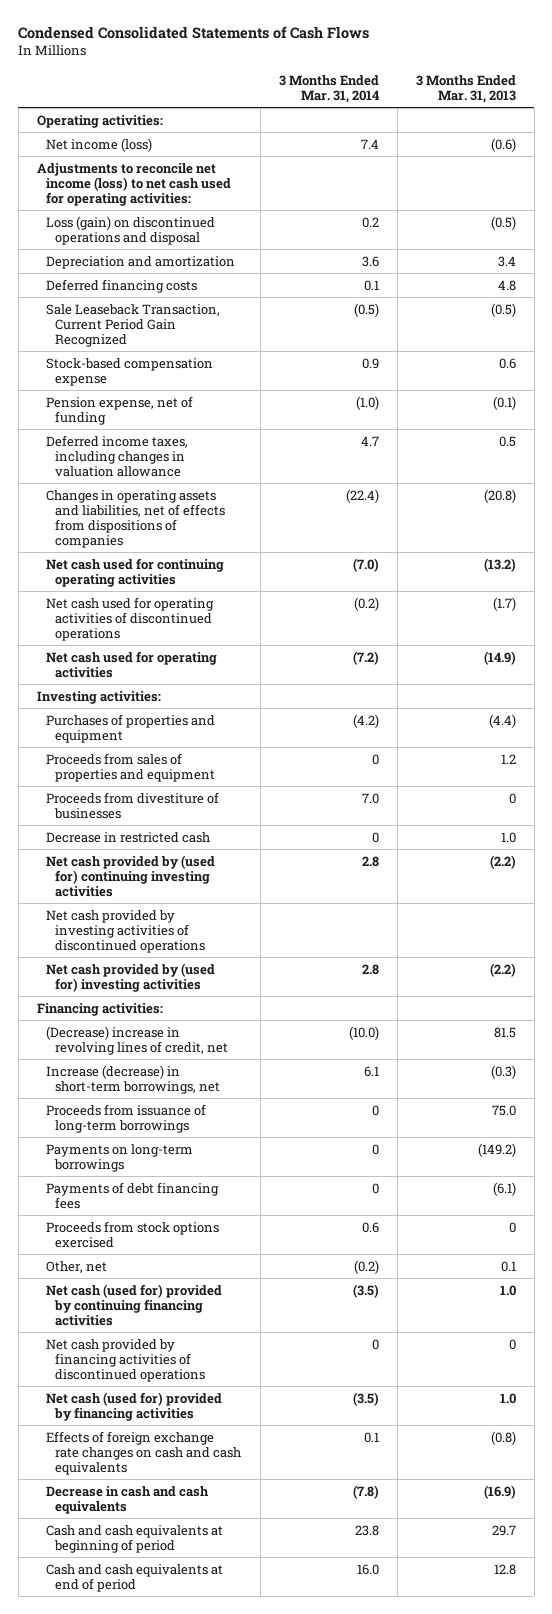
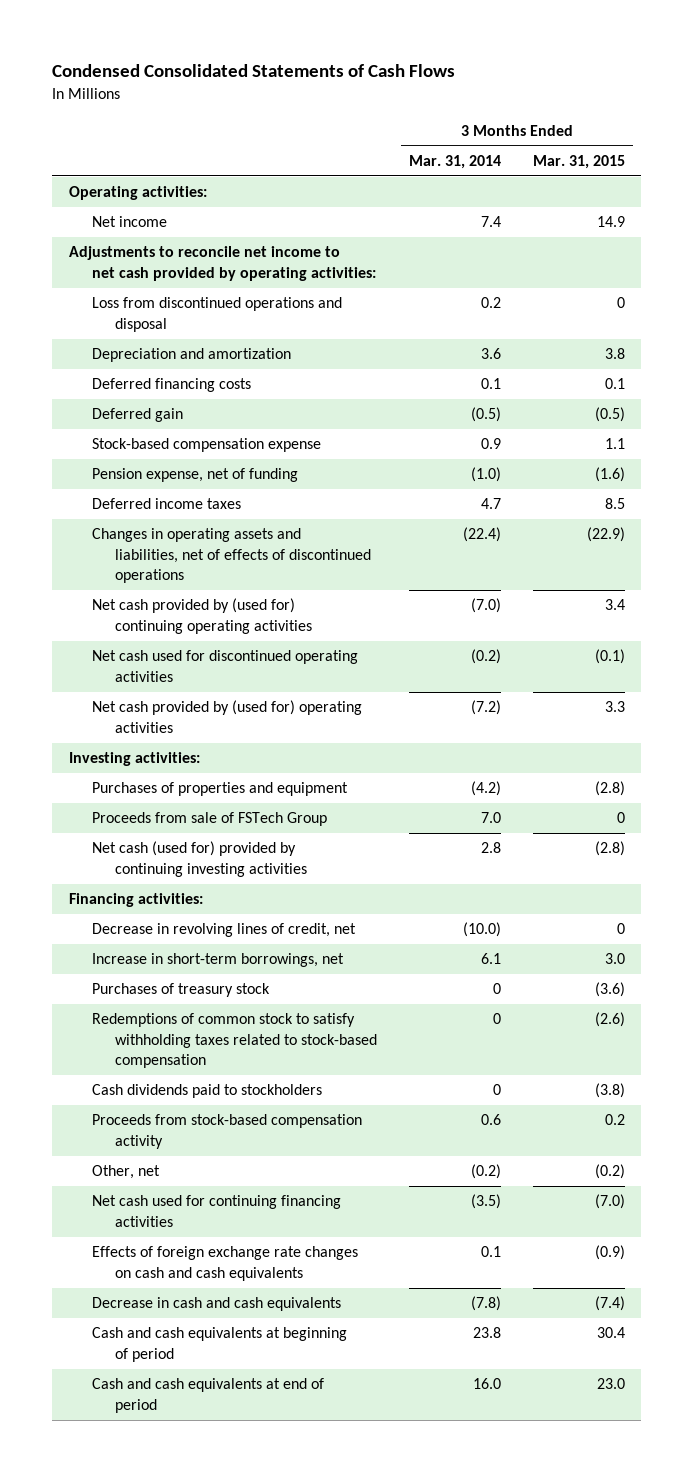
[415,74,516,103] 3 Months Ended Mar. 31, 2013 -> none
none -> [533,154,626,169] Mar. 31, 2015
[46,137,153,152] Net income (loss) -> [91,216,167,228] Net income
[36,162,232,206] Adjustments to reconcile net income (loss) to net cash used for operating activities: -> [68,246,376,281] Adjustments to reconcile net income to net cash provided by operating activities:
[46,215,216,245] Loss (gain) on discontinued operations and disposal -> [91,297,342,332] Loss from discontinued operations and disposal
[46,303,221,347] Sale Leaseback Transaction, Current Period Gain Recognized -> [91,408,183,423] Deferred gain
[46,434,189,477] Deferred income taxes, including changes in valuation allowance -> [91,498,241,510] Deferred income taxes
[46,489,226,548] Changes in operating assets and liabilities, net of effects from dispositions of companies -> [91,528,371,584] Changes in operating assets and liabilities, net of effects of discontinued operations
[46,557,225,587] Net cash used for continuing operating activities -> [91,598,312,634] Net cash provided by (used for) continuing operating activities
[46,596,215,641] Net cash used for operating activities of discontinued operations -> [91,650,358,682] Net cash used for discontinued operating activities
[46,650,218,678] Net cash used for operating activities -> [91,700,362,733] Net cash provided by (used for) operating activities
[46,752,216,782] Proceeds from sales of properties and equipment -> none
[46,831,211,843] Decrease in restricted cash -> none
[46,909,206,953] Net cash provided by investing activities of discontinued operations -> none
[46,962,216,992] Net cash provided by (used for) investing activities -> none
[46,791,220,819] Proceeds from divestiture of businesses -> [91,812,327,827] Proceeds from sale of FSTech Group
[46,854,216,897] Net cash provided by (used for) continuing investing activities -> [91,841,307,877] Net cash (used for) provided by continuing investing activities
[46,1103,207,1133] Proceeds from issuance of long-term borrowings -> none
[46,1143,194,1172] Payments on long-term borrowings -> none
[46,1181,220,1209] Payments of debt financing fees -> none
[46,1025,229,1055] (Decrease) increase in revolving lines of credit, net -> [91,923,356,938] Decrease in revolving lines of credit, net
[46,1064,221,1094] Increase (decrease) in short-term borrowings, net -> [91,953,344,968] Increase in short-term borrowings, net
none -> [91,983,270,998] Purchases of treasury stock
none -> [91,1013,377,1069] Redemptions of common stock to satisfy withholding taxes related to stock-based compensation
none -> [91,1084,322,1099] Cash dividends paid to stockholders
[46,1220,220,1248] Proceeds from stock options exercised -> [91,1114,362,1149] Proceeds from stock-based compensation activity
[46,1338,206,1382] Net cash provided by financing activities of discontinued operations -> none
[46,1391,223,1421] Net cash (used for) provided by financing activities -> none
[46,1283,223,1326] Net cash (used for) provided by continuing financing activities -> [91,1195,341,1227] Net cash used for continuing financing activities

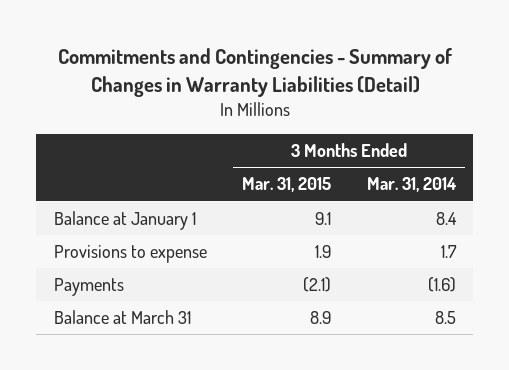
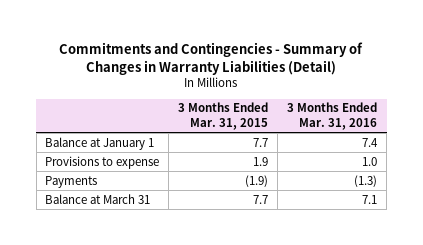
[366,177,457,193] Mar. 31, 2014 -> none
none -> [287,102,378,131] 3 Months Ended Mar. 31, 2016
[315,212,332,226] 9.1 -> [253,137,269,147] 7.7
[303,277,332,293] (2.1) -> [245,174,269,187] (1.9)
[310,311,332,325] 8.9 -> [253,194,269,204] 7.7

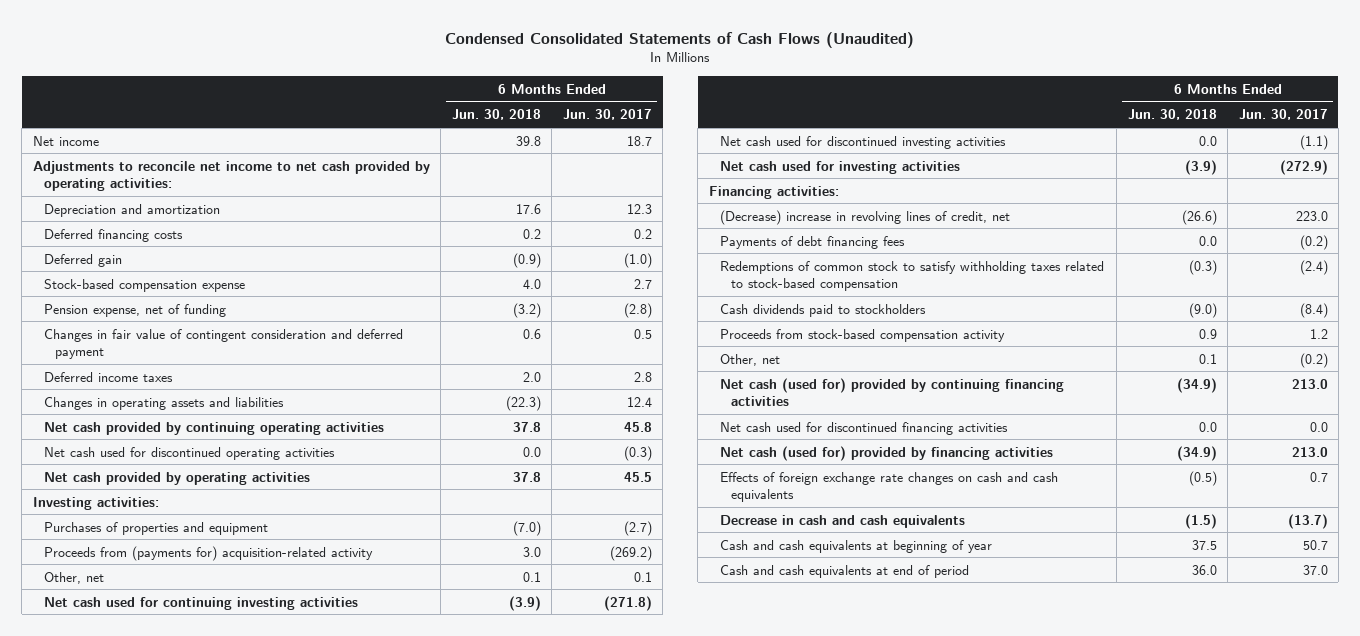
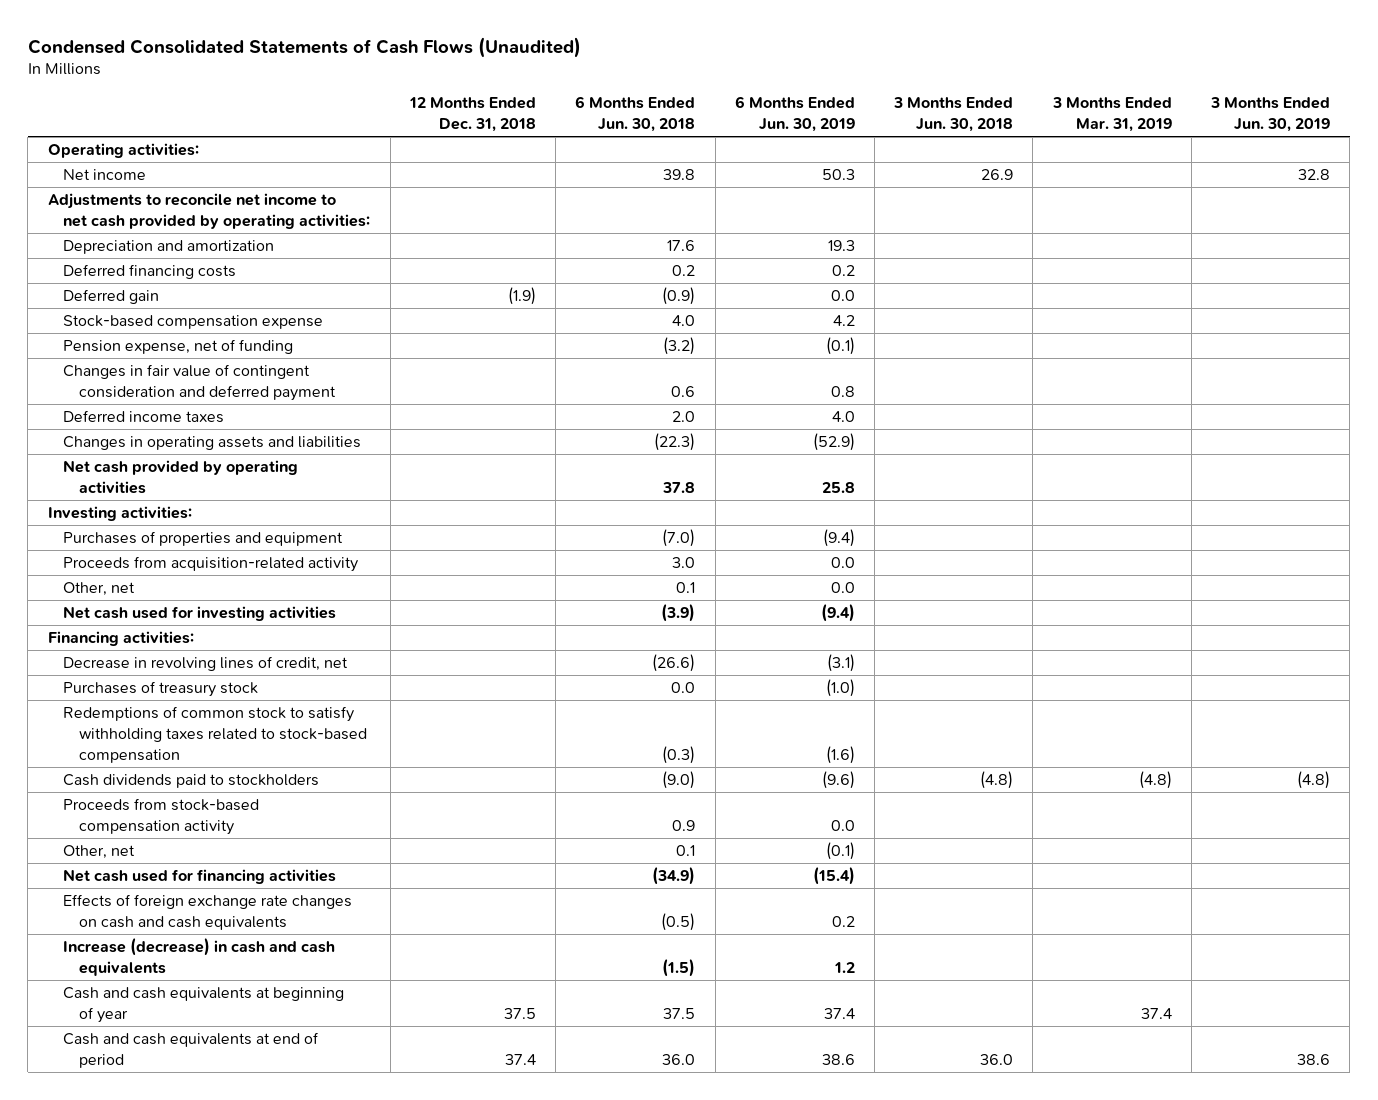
[562,109,652,121] Jun. 30, 2017 -> none
none -> [408,97,536,133] 12 Months Ended Dec. 31, 2018
none -> [734,96,855,133] 6 Months Ended Jun. 30, 2019
none -> [893,97,1014,133] 3 Months Ended Jun. 30, 2018
none -> [1051,97,1172,133] 3 Months Ended Mar. 31, 2019
none -> [1210,97,1331,133] 3 Months Ended Jun. 30, 2019
none -> [47,143,199,159] Operating activities:
[44,421,385,435] Net cash provided by continuing operating activities -> none
[44,446,336,460] Net cash used for discontinued operating activities -> none
[44,545,374,561] Proceeds from (payments for) acquisition-related activity -> [63,556,359,573] Proceeds from acquisition-related activity
[44,596,359,610] Net cash used for continuing investing activities -> none
[719,135,1006,149] Net cash used for discontinued investing activities -> none
[719,235,905,249] Payments of debt financing fees -> none
[719,209,1010,225] (Decrease) increase in revolving lines of credit, net -> [63,656,349,672] Decrease in revolving lines of credit, net
none -> [63,681,259,698] Purchases of treasury stock
[719,377,1064,406] Net cash (used for) provided by continuing financing activities -> none
[719,421,1008,435] Net cash used for discontinued financing activities -> none
[719,445,1053,461] Net cash (used for) provided by financing activities -> [63,869,337,885] Net cash used for financing activities
[719,514,965,528] Decrease in cash and cash equivalents -> [63,938,336,976] Increase (decrease) in cash and cash equivalents

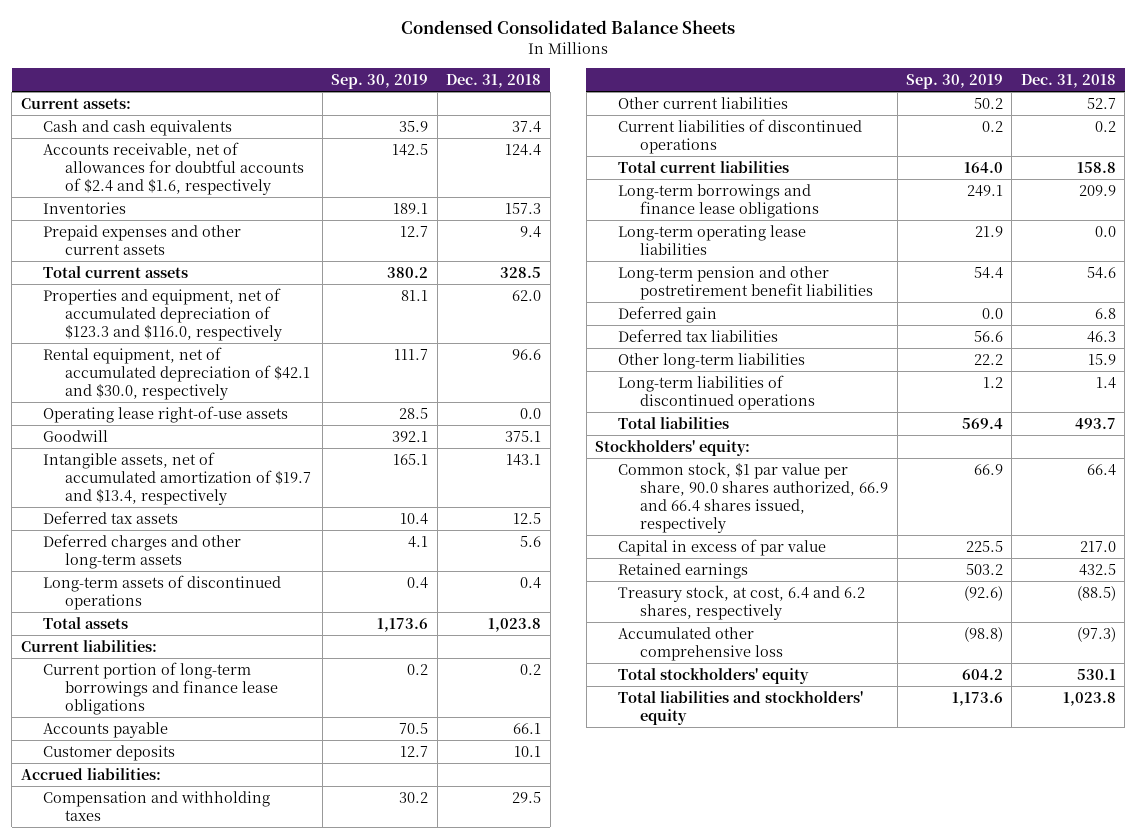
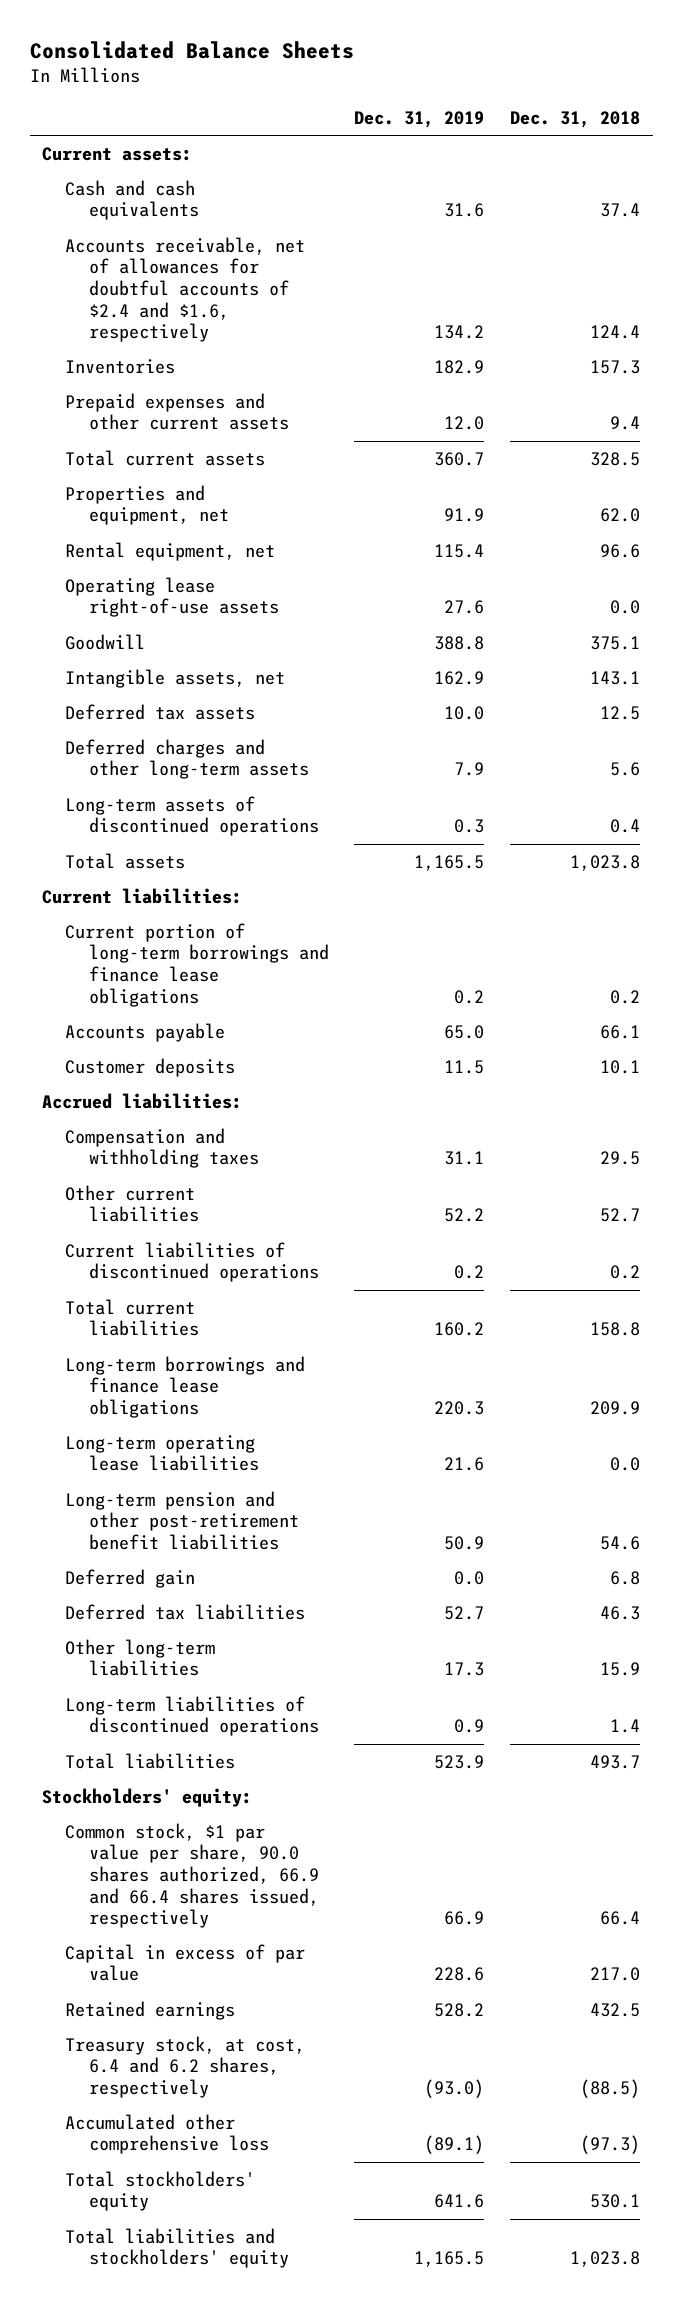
[401,20,736,35] Condensed Consolidated Balance Sheets -> [29,40,354,59] Consolidated Balance Sheets
[331,73,429,89] Sep. 30, 2019 -> none
none -> [354,111,485,129] Dec. 31, 2019
[42,287,283,341] Properties and equipment, net of accumulated depreciation of $123.3 and $116.0, respectively -> [65,484,229,526] Properties and equipment, net
[42,346,311,400] Rental equipment, net of accumulated depreciation of $42.1 and $30.0, respectively -> [65,541,276,561] Rental equipment, net
[42,451,312,505] Intangible assets, net of accumulated amortization of $19.7 and $13.4, respectively -> [65,668,286,688] Intangible assets, net
[617,265,874,300] Long-term pension and other postretirement benefit liabilities -> [65,1490,299,1551] Long-term pension and other post-retirement benefit liabilities

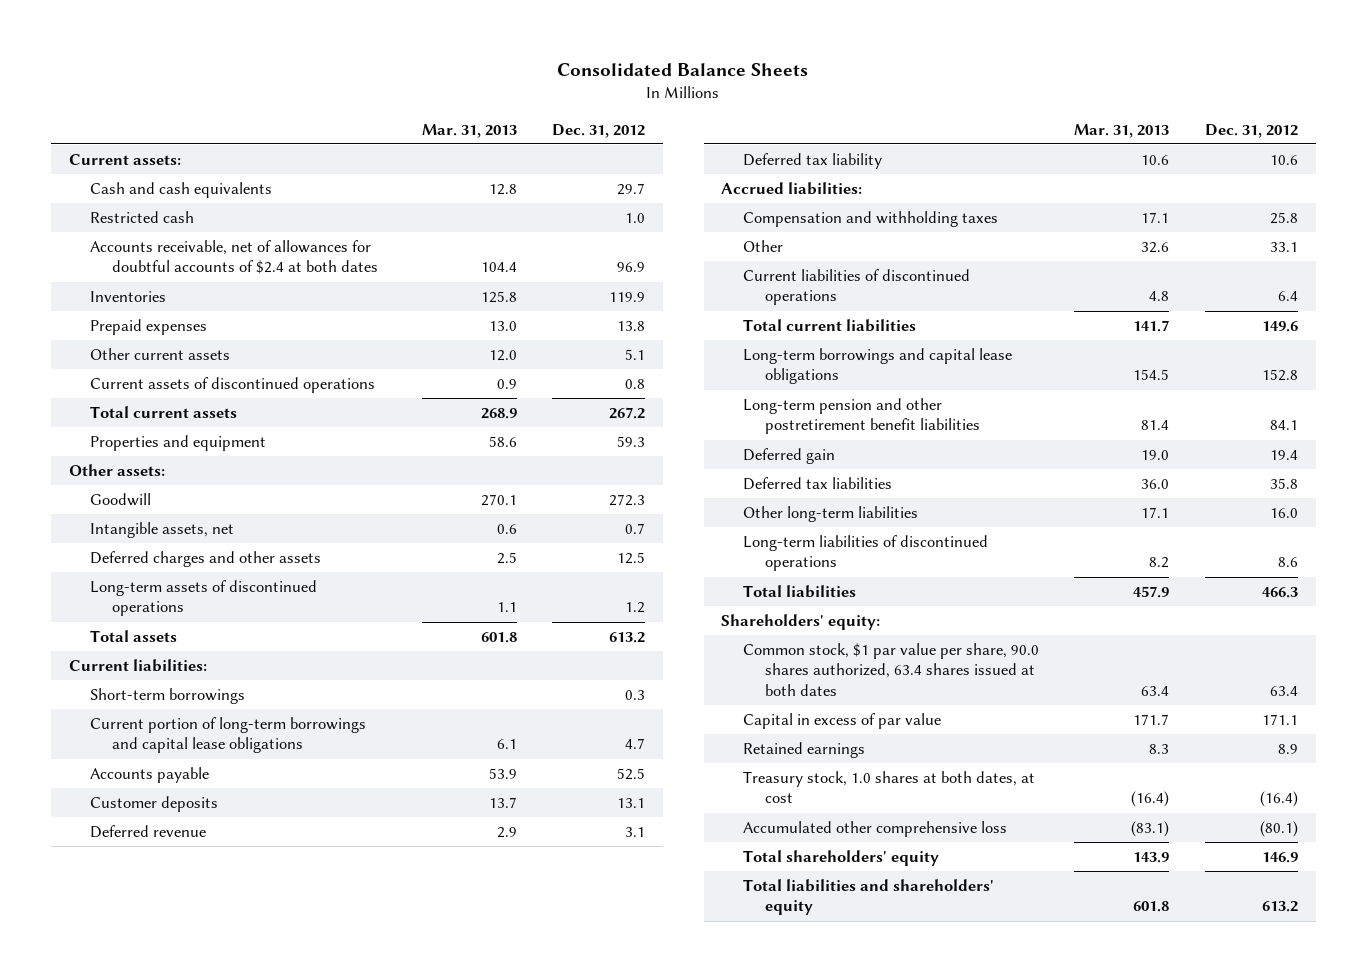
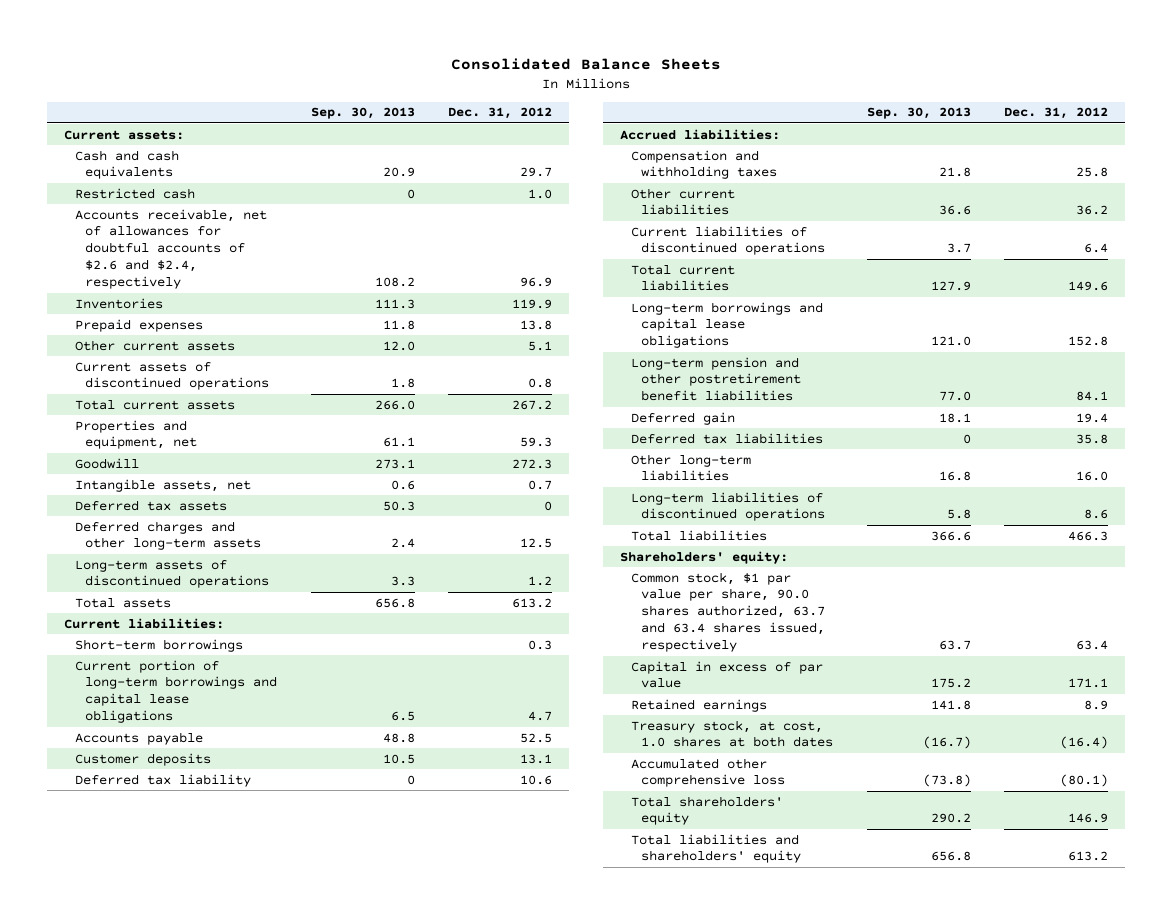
[421,123,517,138] Mar. 31, 2013 -> none
none -> [310,107,415,120] Sep. 30, 2013
[90,239,378,275] Accounts receivable, net of allowances for doubtful accounts of $2.4 at both dates -> [74,208,267,290] Accounts receivable, net of allowances for doubtful accounts of $2.6 and $2.4, respectively
[68,463,165,476] Other assets: -> none
[90,434,267,451] Properties and equipment -> [74,419,198,450] Properties and equipment, net
none -> [74,499,227,511] Deferred tax assets
[90,550,322,567] Deferred charges and other assets -> [74,520,262,551] Deferred charges and other long-term assets
[90,824,207,838] Deferred revenue -> none
[742,239,783,252] Other -> [630,187,735,216] Other current liabilities
[1269,241,1298,252] 33.1 -> [1075,205,1108,216] 36.2
[742,642,1039,696] Common stock, $1 par value per share, 90.0 shares authorized, 63.4 shares issued at both dates -> [630,571,826,653] Common stock, $1 par value per share, 90.0 shares authorized, 63.7 and 63.4 shares issued, respectively
[742,770,1035,804] Treasury stock, 1.0 shares at both dates, at cost -> [630,719,834,748] Treasury stock, at cost, 1.0 shares at both dates

